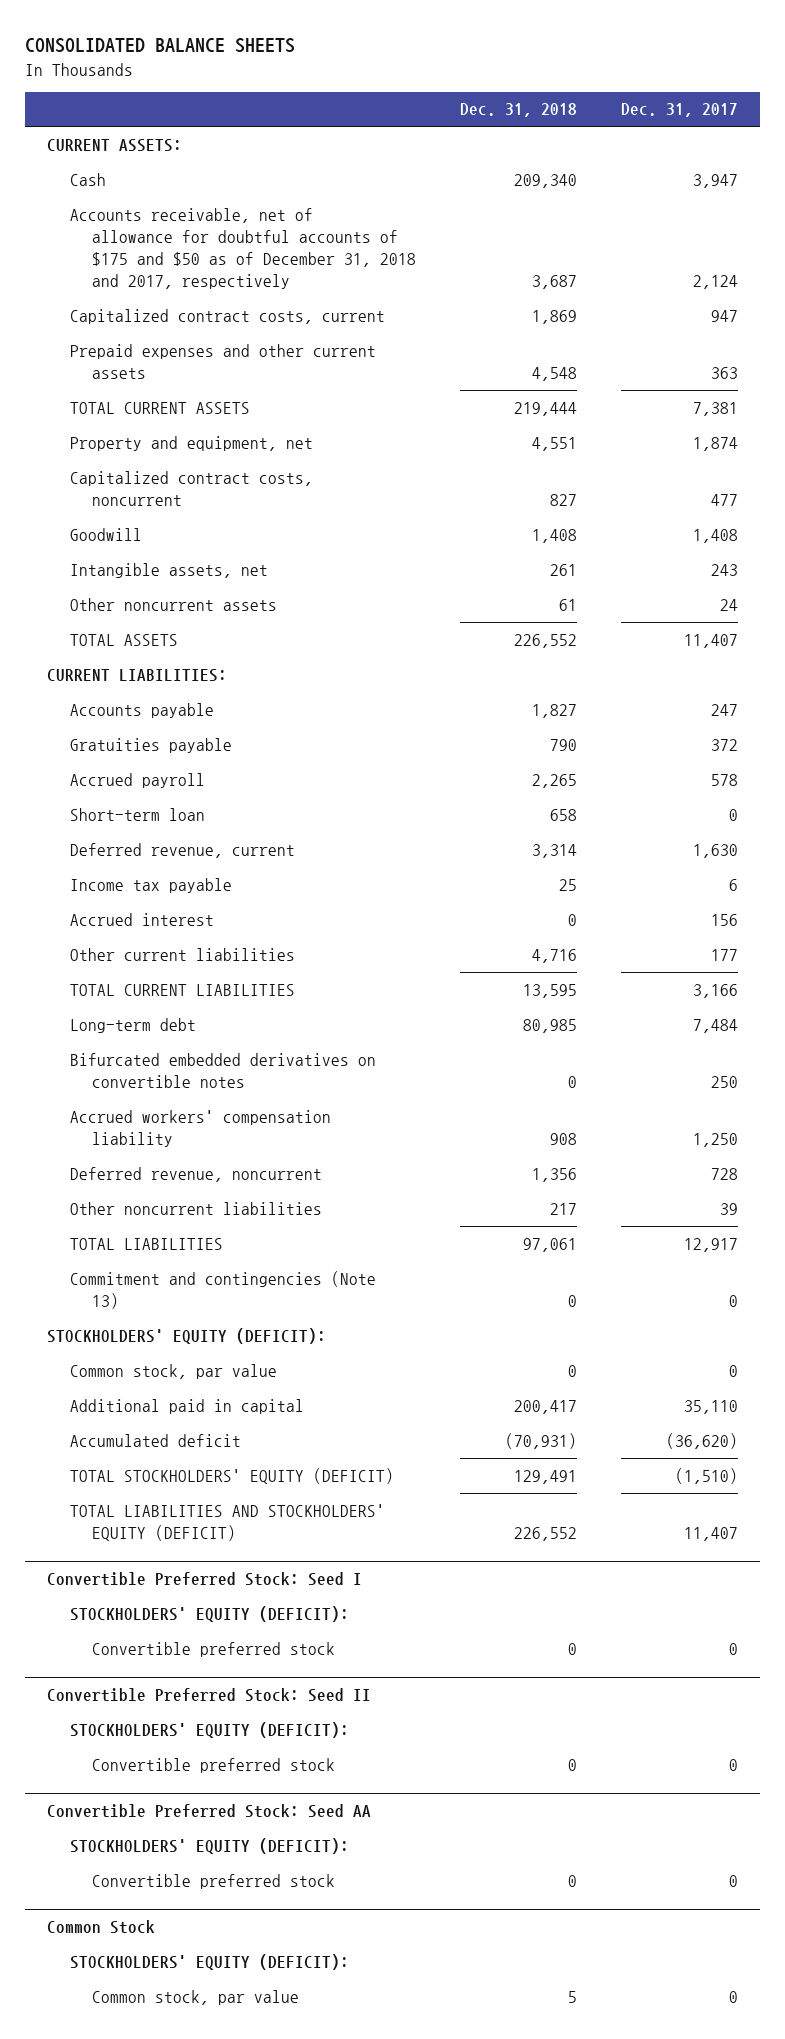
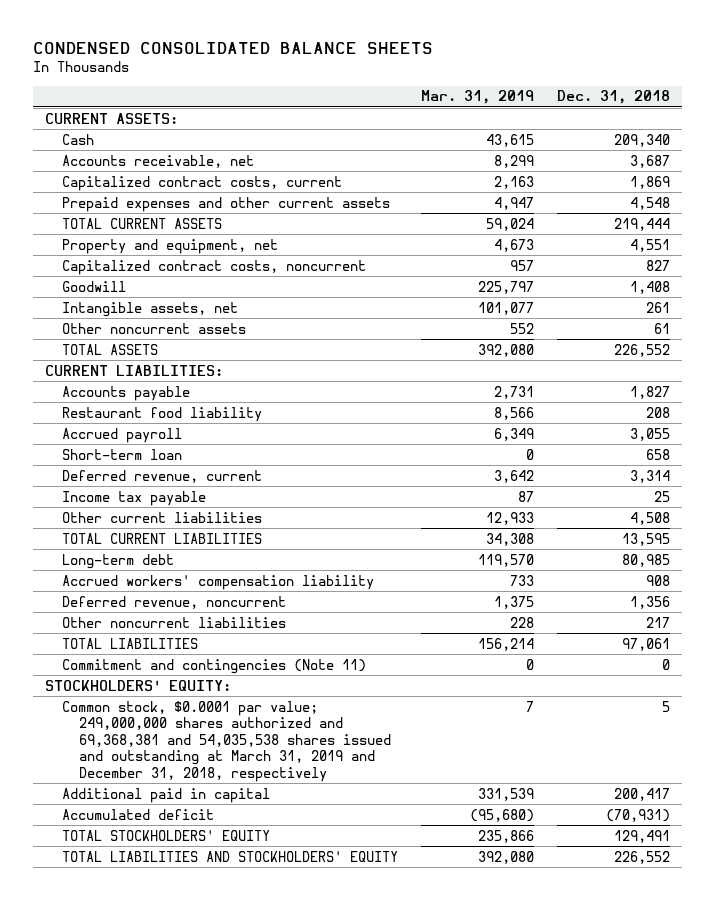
[25,38,296,54] CONSOLIDATED BALANCE SHEETS -> [33,41,434,54] CONDENSED CONSOLIDATED BALANCE SHEETS
[621,103,739,118] Dec. 31, 2017 -> none
none -> [421,90,535,105] Mar. 31, 2019
[69,207,417,289] Accounts receivable, net of allowance for doubtful accounts of $175 and $50 as of December 31, 2018 and 2017, respectively -> [61,154,254,168] Accounts receivable, net
[69,737,232,753] Gratuities payable -> none
none -> [61,406,262,422] Restaurant food liability
[532,773,578,788] 2,265 -> [630,427,671,441] 3,055
[69,912,214,926] Accrued interest -> none
[532,948,578,963] 4,716 -> [630,511,671,525] 4,508
[69,1052,376,1088] Bifurcated embedded derivatives on convertible notes -> none
[69,1363,277,1379] Common stock, par value -> none
[69,1270,376,1309] Commitment and contingencies (Note 13) -> [61,658,366,674] Commitment and contingencies (Note 11)
[46,1327,326,1344] STOCKHOLDERS' EQUITY (DEFICIT): -> [44,679,231,691] STOCKHOLDERS' EQUITY:
none -> [61,700,391,783] Common stock, $0.0001 par value; 249,000,000 shares authorized and 69,368,381 and 54,035,538 shares issued and outstanding at March 31, 2019 and December 31, 2018, respectively
[46,1571,362,1586] Convertible Preferred Stock: Seed I -> none
[69,1605,349,1622] STOCKHOLDERS' EQUITY (DEFICIT): -> none
[92,1641,336,1657] Convertible preferred stock -> none
[46,1687,371,1702] Convertible Preferred Stock: Seed II -> none
[69,1721,349,1738] STOCKHOLDERS' EQUITY (DEFICIT): -> none
[92,1757,336,1773] Convertible preferred stock -> none
[46,1803,371,1818] Convertible Preferred Stock: Seed AA -> none
[69,1837,349,1854] STOCKHOLDERS' EQUITY (DEFICIT): -> none
[92,1873,336,1889] Convertible preferred stock -> none
[46,1919,155,1934] Common Stock -> none
[69,1953,349,1970] STOCKHOLDERS' EQUITY (DEFICIT): -> none
[92,1989,300,2005] Common stock, par value -> none
[69,1467,394,1484] TOTAL STOCKHOLDERS' EQUITY (DEFICIT) -> [61,829,270,841] TOTAL STOCKHOLDERS' EQUITY
[69,1503,385,1541] TOTAL LIABILITIES AND STOCKHOLDERS' EQUITY (DEFICIT) -> [61,850,398,862] TOTAL LIABILITIES AND STOCKHOLDERS' EQUITY

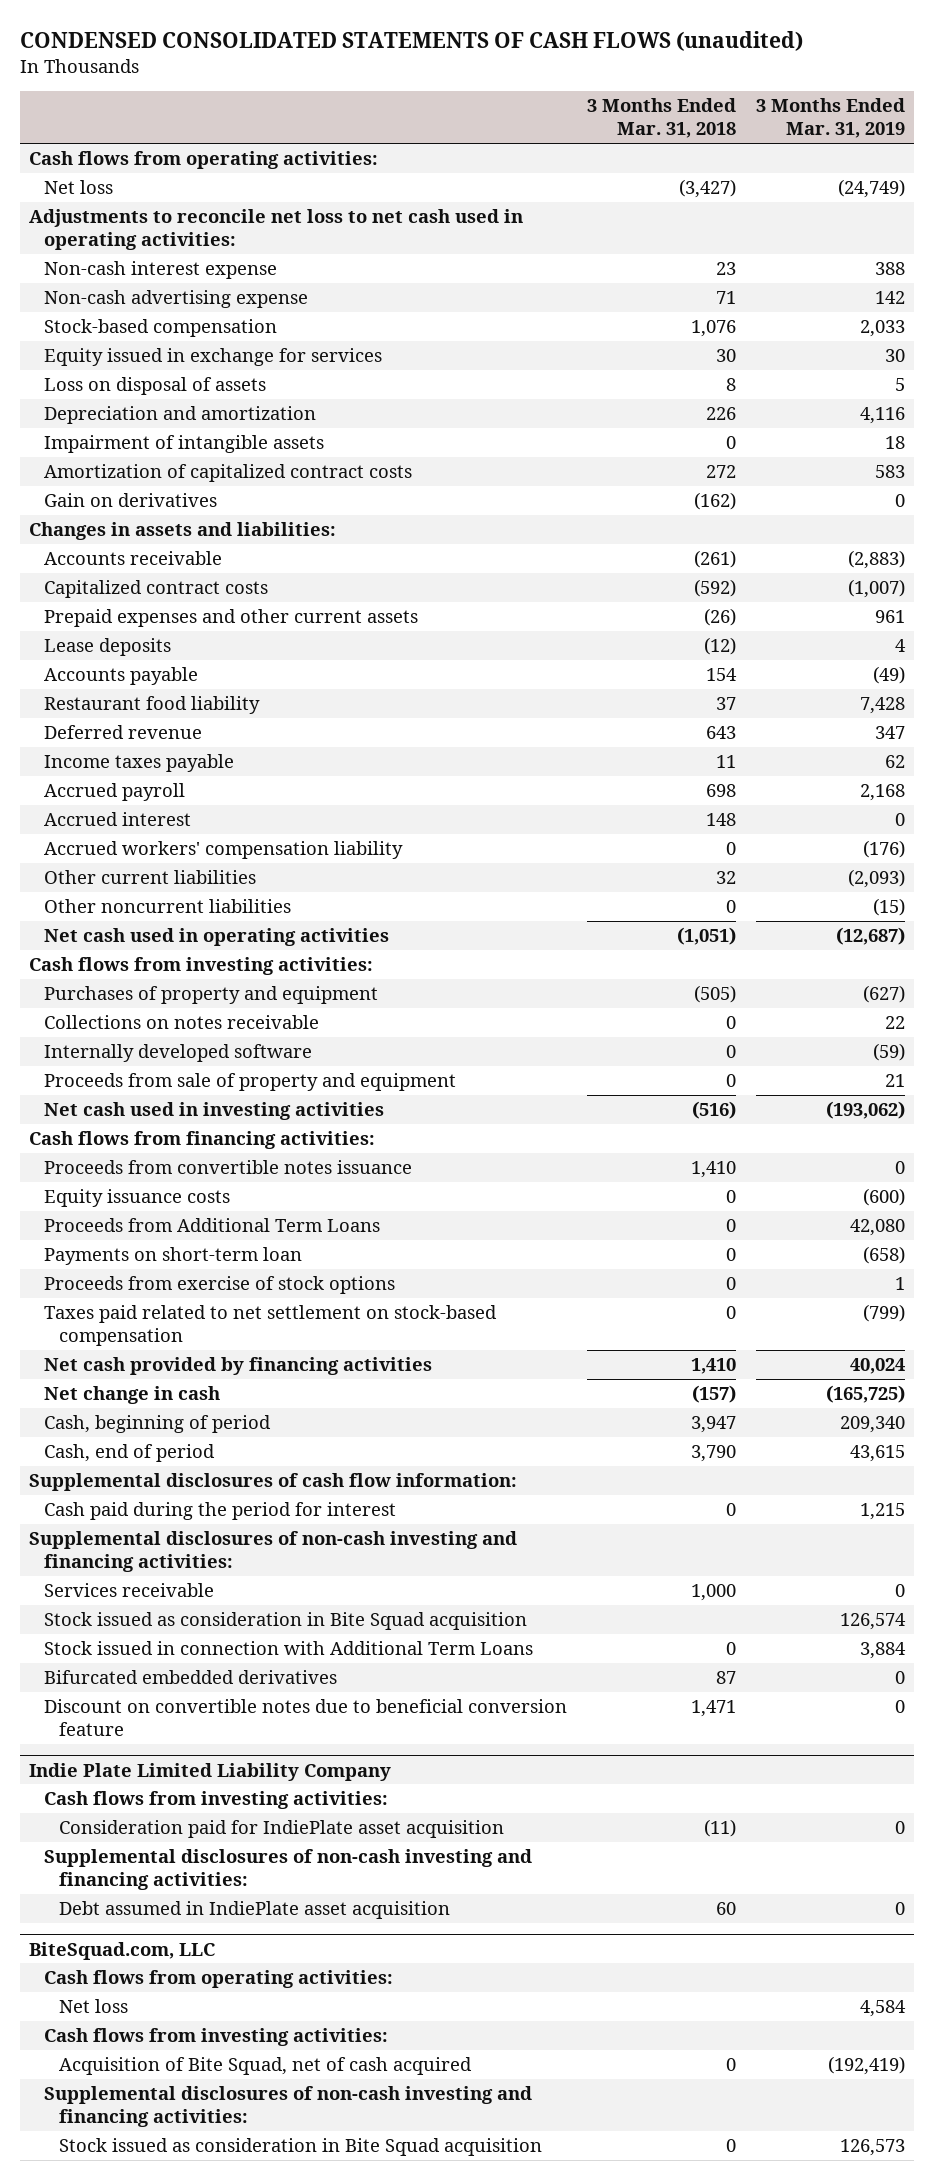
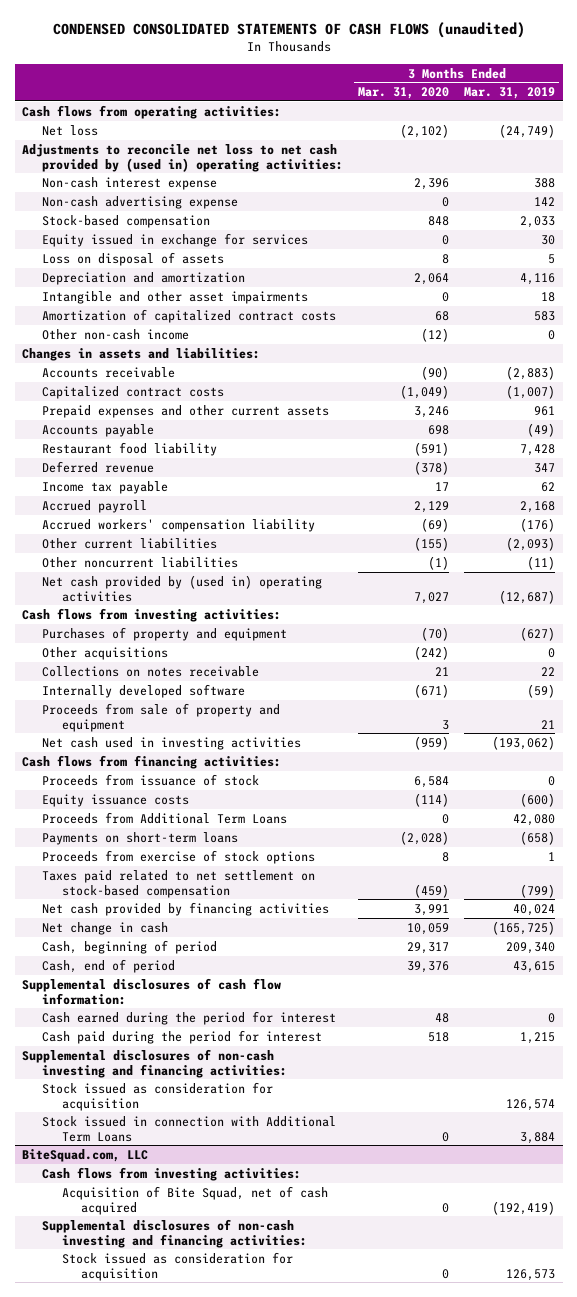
[586,98,736,139] 3 Months Ended Mar. 31, 2018 -> none
none -> [358,87,450,100] Mar. 31, 2020
[29,208,524,251] Adjustments to reconcile net loss to net cash used in operating activities: -> [22,143,343,172] Adjustments to reconcile net loss to net cash provided by (used in) operating activities:
[44,434,325,453] Impairment of intangible assets -> [41,290,308,304] Intangible and other asset impairments
[44,492,218,507] Gain on derivatives -> none
none -> [41,328,189,340] Other non-cash income
[44,637,172,656] Lease deposits -> none
[44,753,235,772] Income taxes payable -> [41,480,168,494] Income tax payable
[44,811,192,826] Accrued interest -> none
[872,897,905,916] (15) -> [527,555,556,570] (11)
[44,927,390,946] Net cash used in operating activities -> [41,574,322,602] Net cash provided by (used in) operating activities
none -> [41,646,168,660] Other acquisitions
[44,1159,413,1174] Proceeds from convertible notes issuance -> none
none -> [41,773,259,786] Proceeds from issuance of stock
[44,1246,303,1265] Payments on short-term loan -> [41,831,238,845] Payments on short-term loans
none -> [41,1010,336,1025] Cash earned during the period for interest
[44,1582,215,1597] Services receivable -> none
[44,1611,528,1630] Stock issued as consideration in Bite Squad acquisition -> [41,1081,273,1111] Stock issued as consideration for acquisition
[44,1669,338,1684] Bifurcated embedded derivatives -> none
[44,1698,568,1737] Discount on convertible notes due to beneficial conversion feature -> none
[29,1762,392,1781] Indie Plate Limited Liability Company -> none
[44,1790,389,1809] Cash flows from investing activities: -> none
[59,1819,505,1838] Consideration paid for IndiePlate asset acquisition -> none
[44,1848,533,1891] Supplemental disclosures of non-cash investing and financing activities: -> none
[59,1900,451,1919] Debt assumed in IndiePlate asset acquisition -> none
[44,1969,394,1988] Cash flows from operating activities: -> none
[59,1998,129,2013] Net loss -> none
[59,2137,543,2156] Stock issued as consideration in Bite Squad acquisition -> [61,1251,293,1281] Stock issued as consideration for acquisition

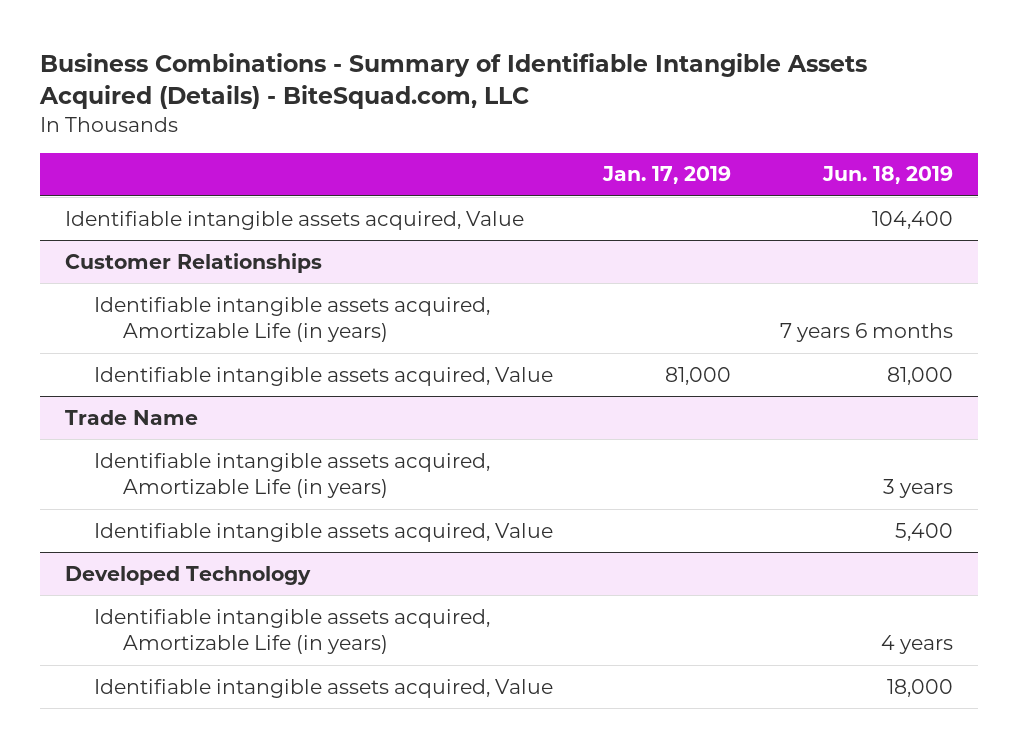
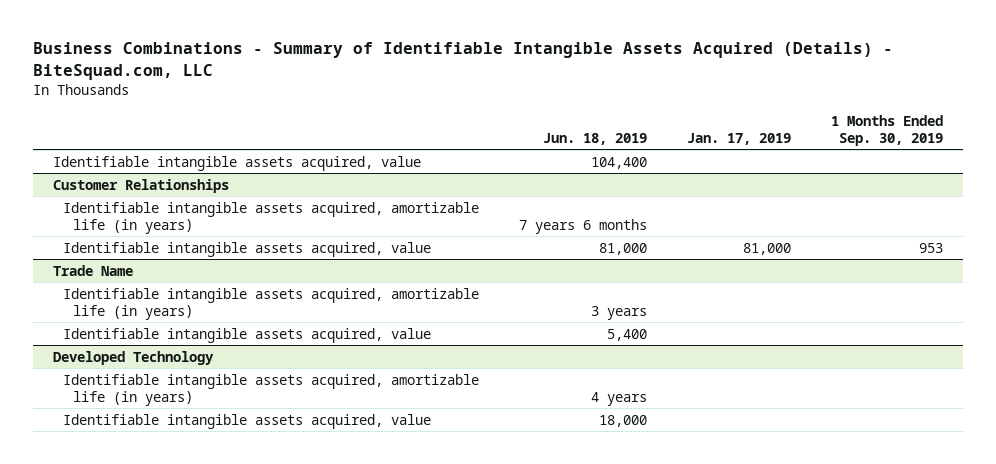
none -> [831,114,944,146] 1 Months Ended Sep. 30, 2019
[64,210,524,230] Identifiable intangible assets acquired, Value -> [52,155,421,171] Identifiable intangible assets acquired, value
[94,296,491,343] Identifiable intangible assets acquired, Amortizable Life (in years) -> [62,201,479,234] Identifiable intangible assets acquired, amortizable life (in years)
[94,366,554,386] Identifiable intangible assets acquired, Value -> [62,241,431,257] Identifiable intangible assets acquired, value
[94,452,491,499] Identifiable intangible assets acquired, Amortizable Life (in years) -> [62,287,479,320] Identifiable intangible assets acquired, amortizable life (in years)
[94,522,554,542] Identifiable intangible assets acquired, Value -> [62,327,431,343] Identifiable intangible assets acquired, value
[94,608,491,655] Identifiable intangible assets acquired, Amortizable Life (in years) -> [62,373,479,406] Identifiable intangible assets acquired, amortizable life (in years)
[94,678,554,698] Identifiable intangible assets acquired, Value -> [62,413,431,429] Identifiable intangible assets acquired, value

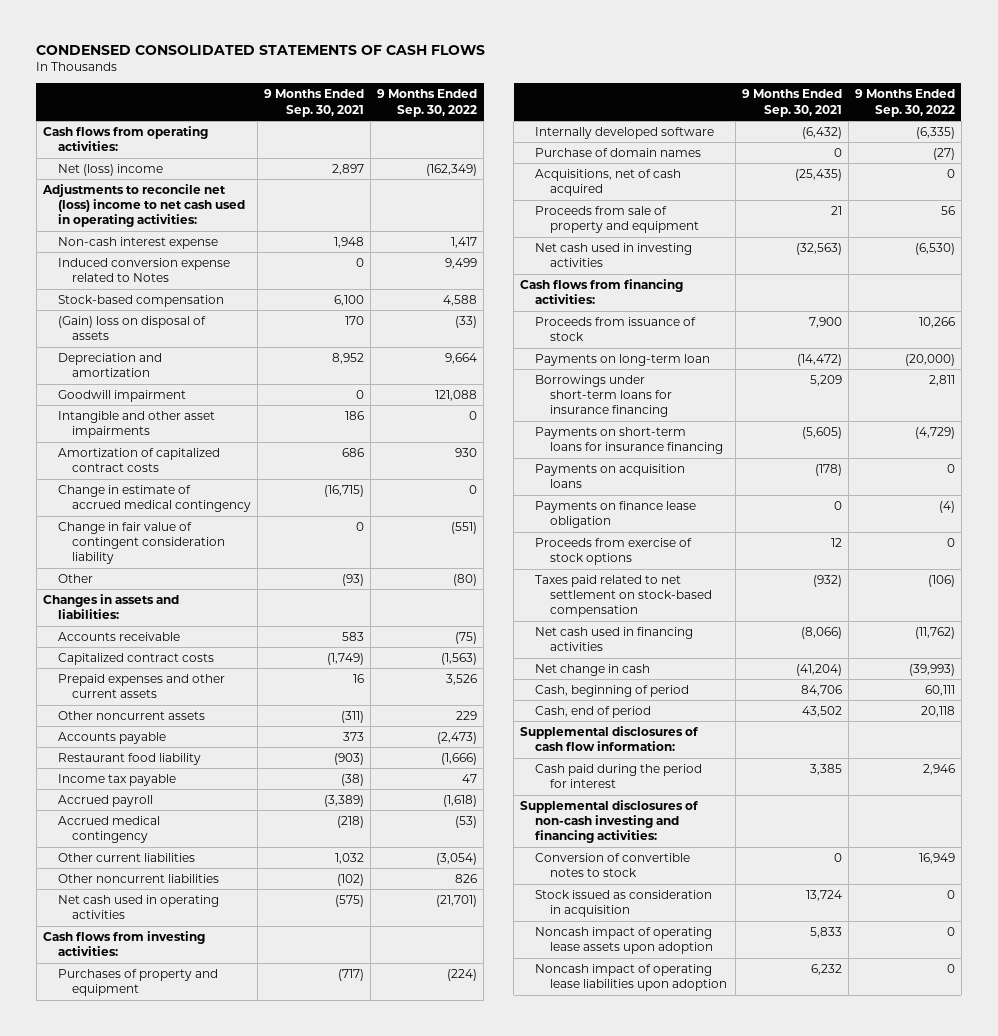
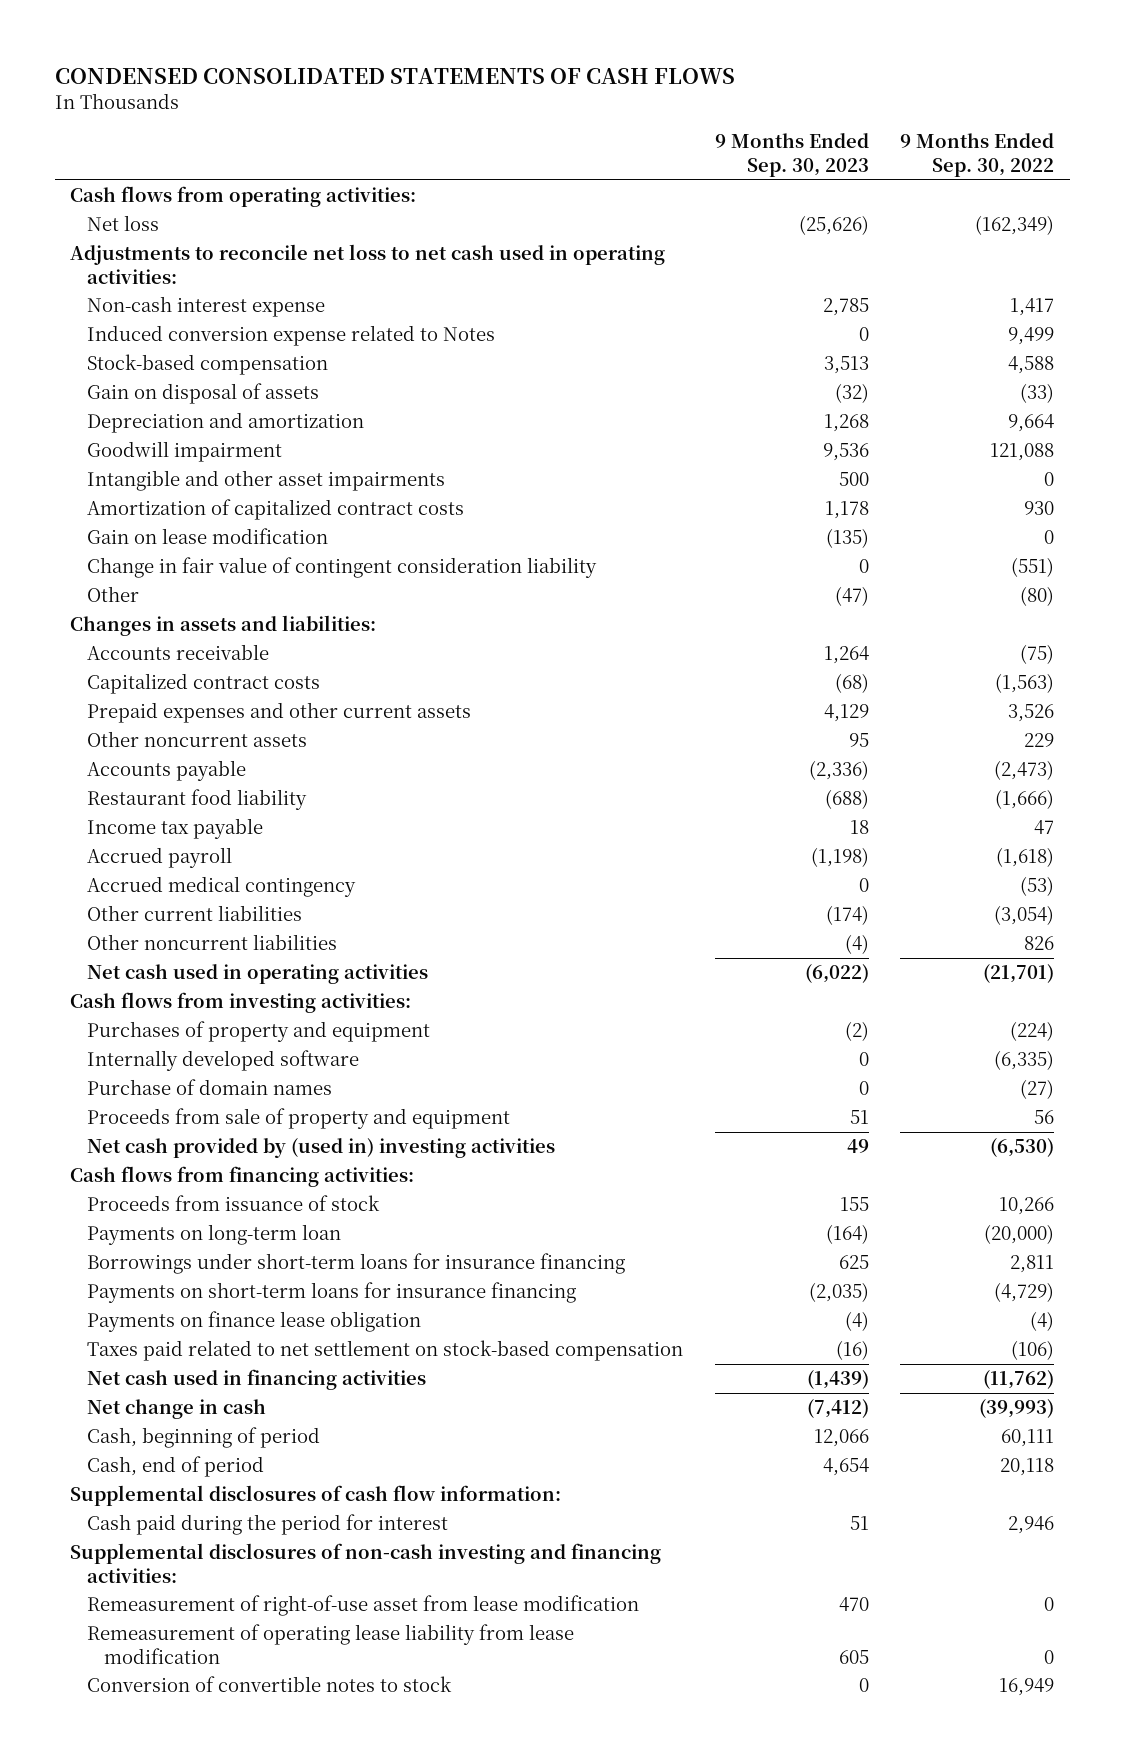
[264,89,365,117] 9 Months Ended Sep. 30, 2021 -> none
none -> [714,133,869,178] 9 Months Ended Sep. 30, 2023
[57,163,163,176] Net (loss) income -> [87,215,160,232] Net loss
[41,183,245,228] Adjustments to reconcile net (loss) income to net cash used in operating activities: -> [70,244,666,284] Adjustments to reconcile net loss to net cash used in operating activities:
[57,315,206,341] (Gain) loss on disposal of assets -> [87,383,320,405] Gain on disposal of assets
[57,484,252,513] Change in estimate of accrued medical contingency -> none
none -> [87,528,329,545] Gain on lease modification
[535,168,682,197] Acquisitions, net of cash acquired -> none
[535,242,693,268] Net cash used in investing activities -> [87,1138,556,1159] Net cash provided by (used in) investing activities
[535,463,686,489] Payments on acquisition loans -> none
[535,537,693,566] Proceeds from exercise of stock options -> none
none -> [87,1595,640,1617] Remeasurement of right-of-use asset from lease modification
none -> [87,1624,575,1664] Remeasurement of operating lease liability from lease modification
[535,889,713,918] Stock issued as consideration in acquisition -> none
[535,926,714,955] Noncash impact of operating lease assets upon adoption -> none
[535,963,728,992] Noncash impact of operating lease liabilities upon adoption -> none

